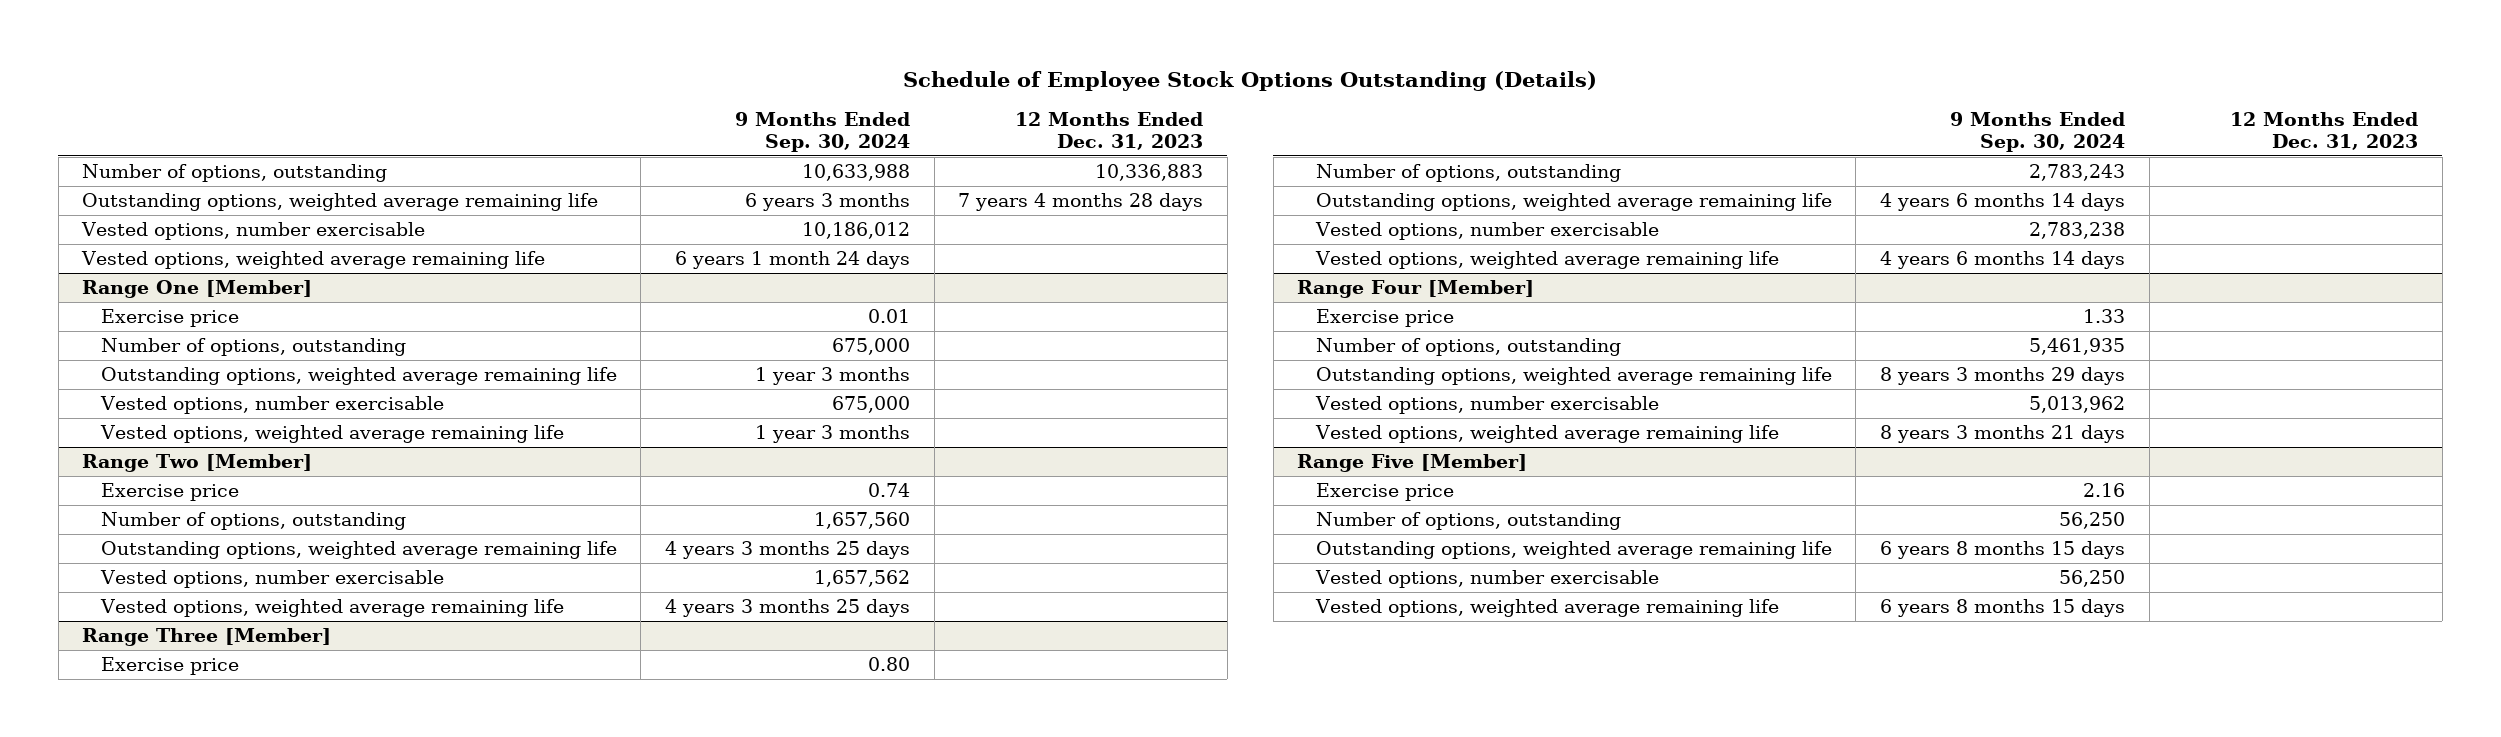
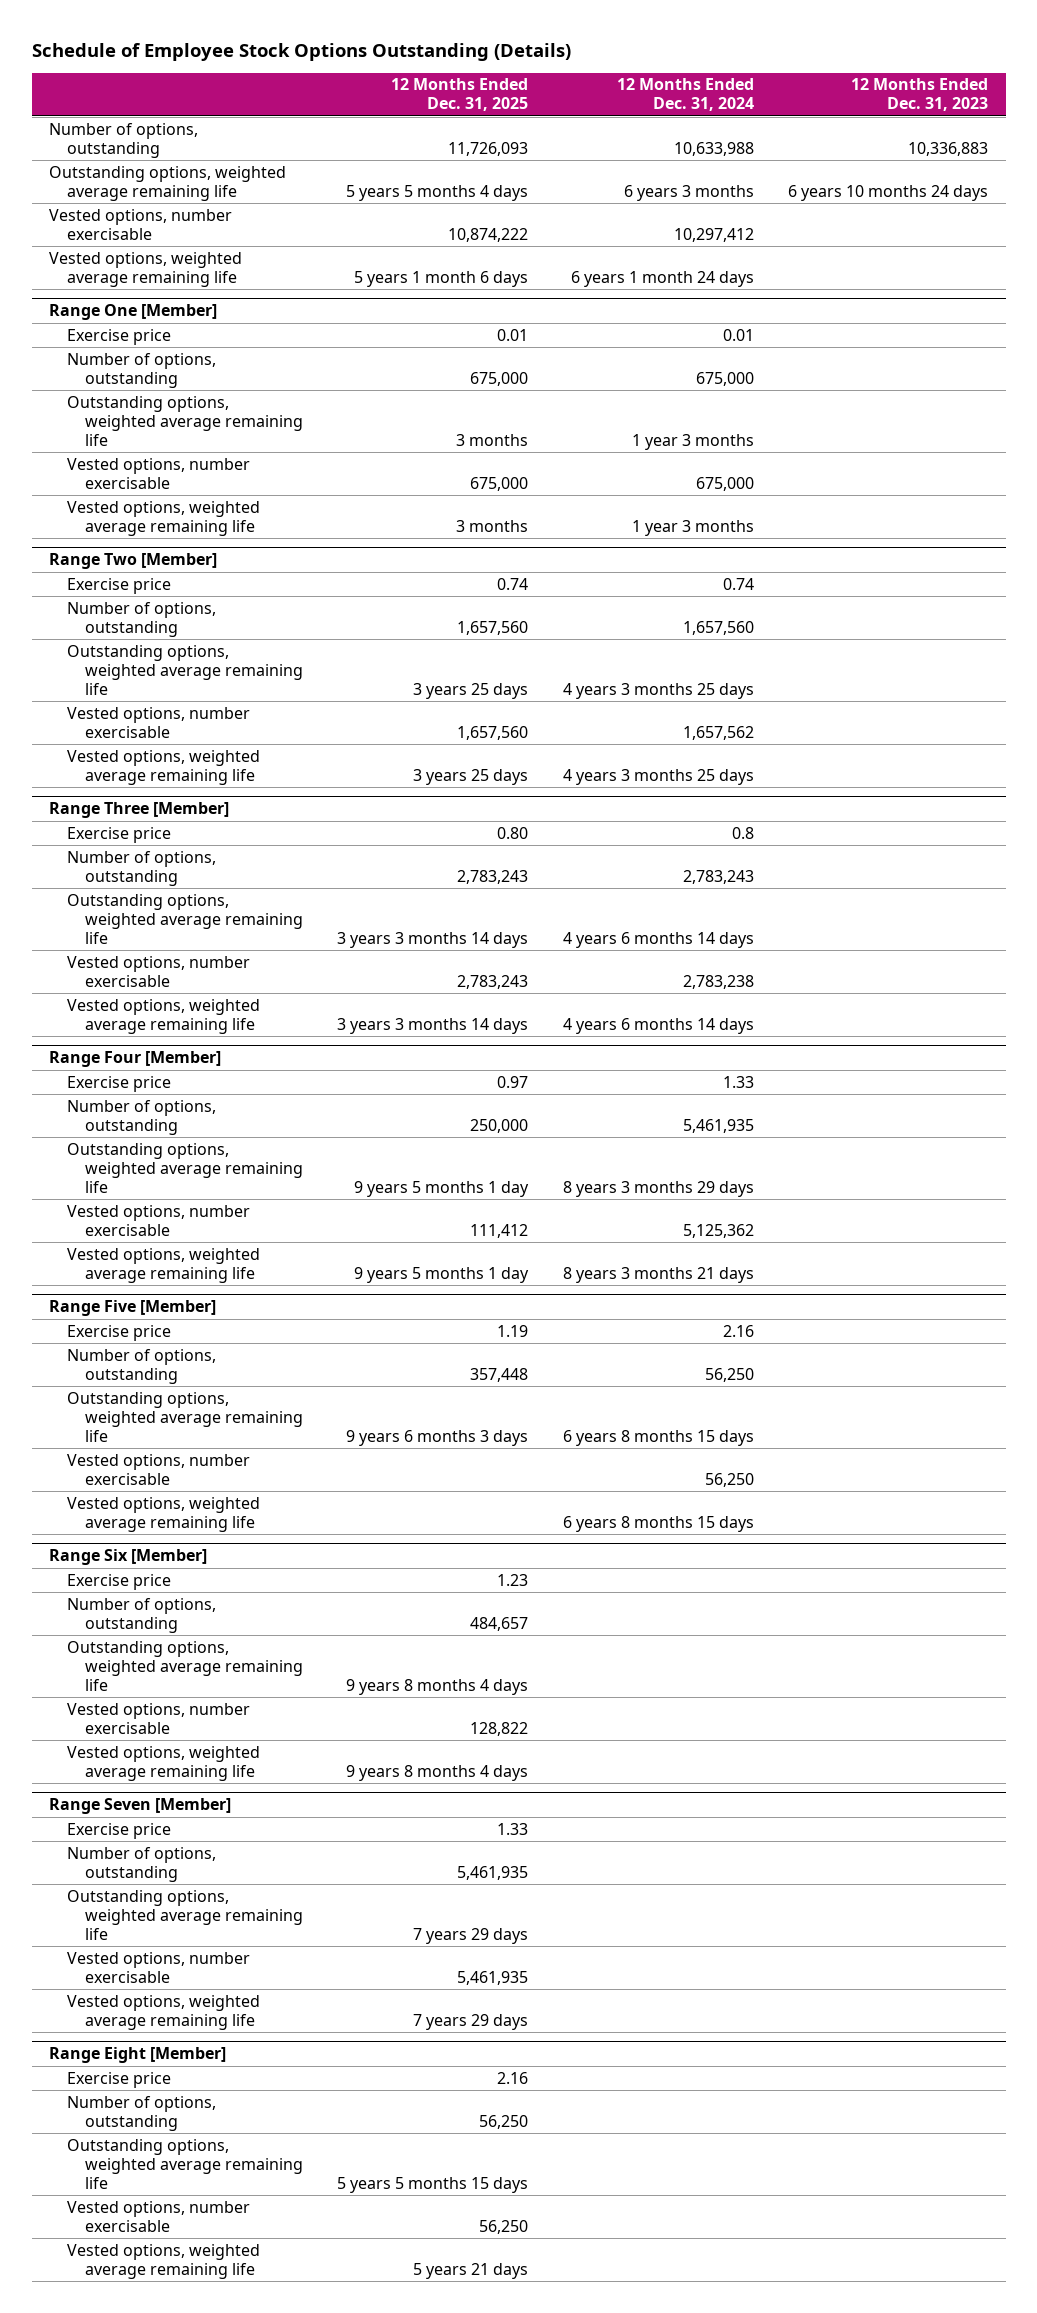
[734,112,910,152] 9 Months Ended Sep. 30, 2024 -> none
none -> [391,78,529,112] 12 Months Ended Dec. 31, 2025
none -> [616,78,754,112] 12 Months Ended Dec. 31, 2024
[958,193,1204,212] 7 years 4 months 28 days -> [788,184,989,201] 6 years 10 months 24 days
none -> [49,1549,208,1566] Range Six [Member]
none -> [66,1573,171,1590] Exercise price
none -> [66,1597,216,1633] Number of options, outstanding
none -> [66,1640,303,1691] Outstanding options, weighted average remaining life
none -> [66,1702,250,1734] Vested options, number exercisable
none -> [66,1745,260,1781] Vested options, weighted average remaining life
none -> [49,1798,232,1815] Range Seven [Member]
none -> [66,1822,171,1839] Exercise price
none -> [66,1846,216,1882] Number of options, outstanding
none -> [66,1889,303,1940] Outstanding options, weighted average remaining life
none -> [66,1951,250,1983] Vested options, number exercisable
none -> [66,1994,260,2030] Vested options, weighted average remaining life
none -> [49,2047,227,2064] Range Eight [Member]
none -> [66,2071,171,2088] Exercise price
none -> [66,2095,216,2131] Number of options, outstanding
none -> [66,2138,303,2189] Outstanding options, weighted average remaining life
none -> [66,2200,250,2232] Vested options, number exercisable
none -> [66,2243,260,2279] Vested options, weighted average remaining life

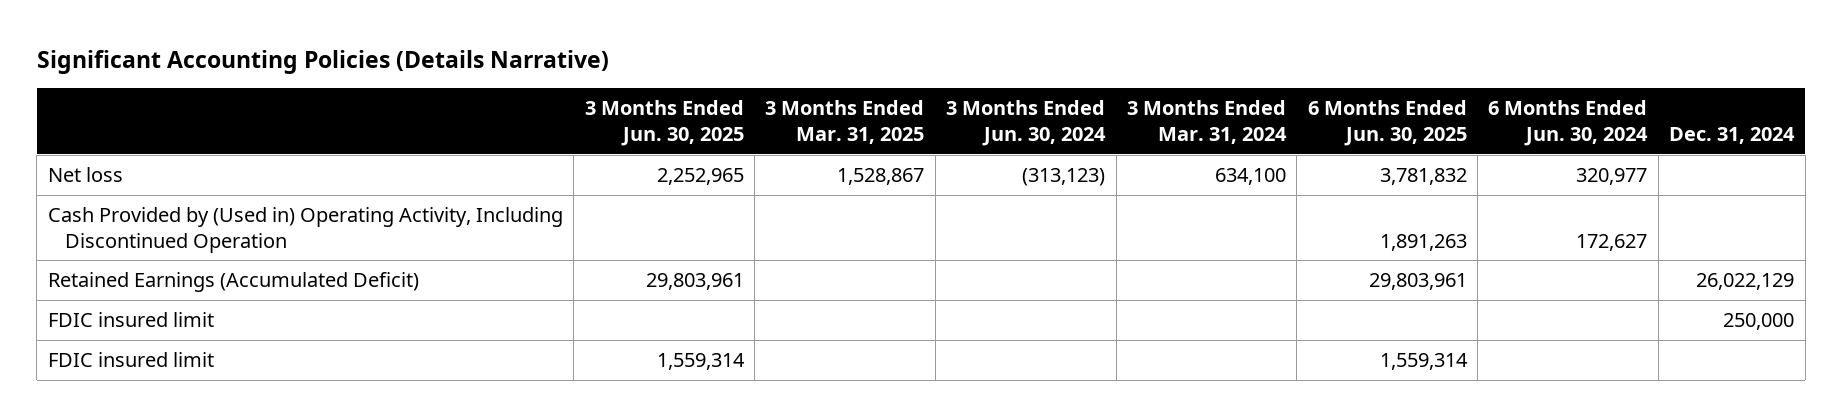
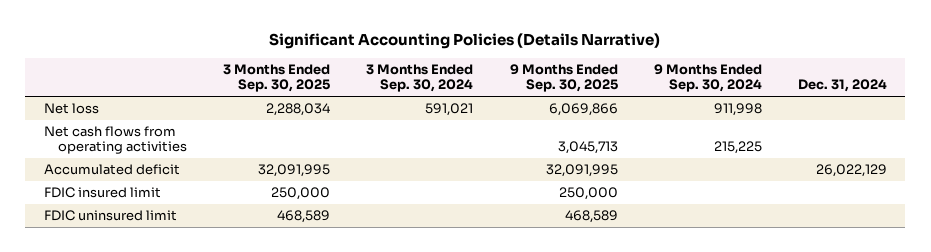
[584,100,744,146] 3 Months Ended Jun. 30, 2025 -> none
[765,100,925,144] 3 Months Ended Mar. 31, 2025 -> none
[946,100,1107,146] 3 Months Ended Jun. 30, 2024 -> none
[1126,100,1287,144] 3 Months Ended Mar. 31, 2024 -> none
[1307,100,1467,146] 6 Months Ended Jun. 30, 2025 -> none
[1488,100,1649,146] 6 Months Ended Jun. 30, 2024 -> none
none -> [223,64,331,93] 3 Months Ended Sep. 30, 2025
none -> [366,64,474,93] 3 Months Ended Sep. 30, 2024
none -> [509,64,618,93] 9 Months Ended Sep. 30, 2025
none -> [653,64,762,93] 9 Months Ended Sep. 30, 2024
[47,312,214,328] FDIC insured limit -> none
[47,207,563,253] Cash Provided by (Used in) Operating Activity, Including Discontinued Operation -> [43,126,188,155] Net cash flows from operating activities
[47,272,419,293] Retained Earnings (Accumulated Deficit) -> [43,164,180,176] Accumulated deficit
none -> [43,210,177,222] FDIC uninsured limit

